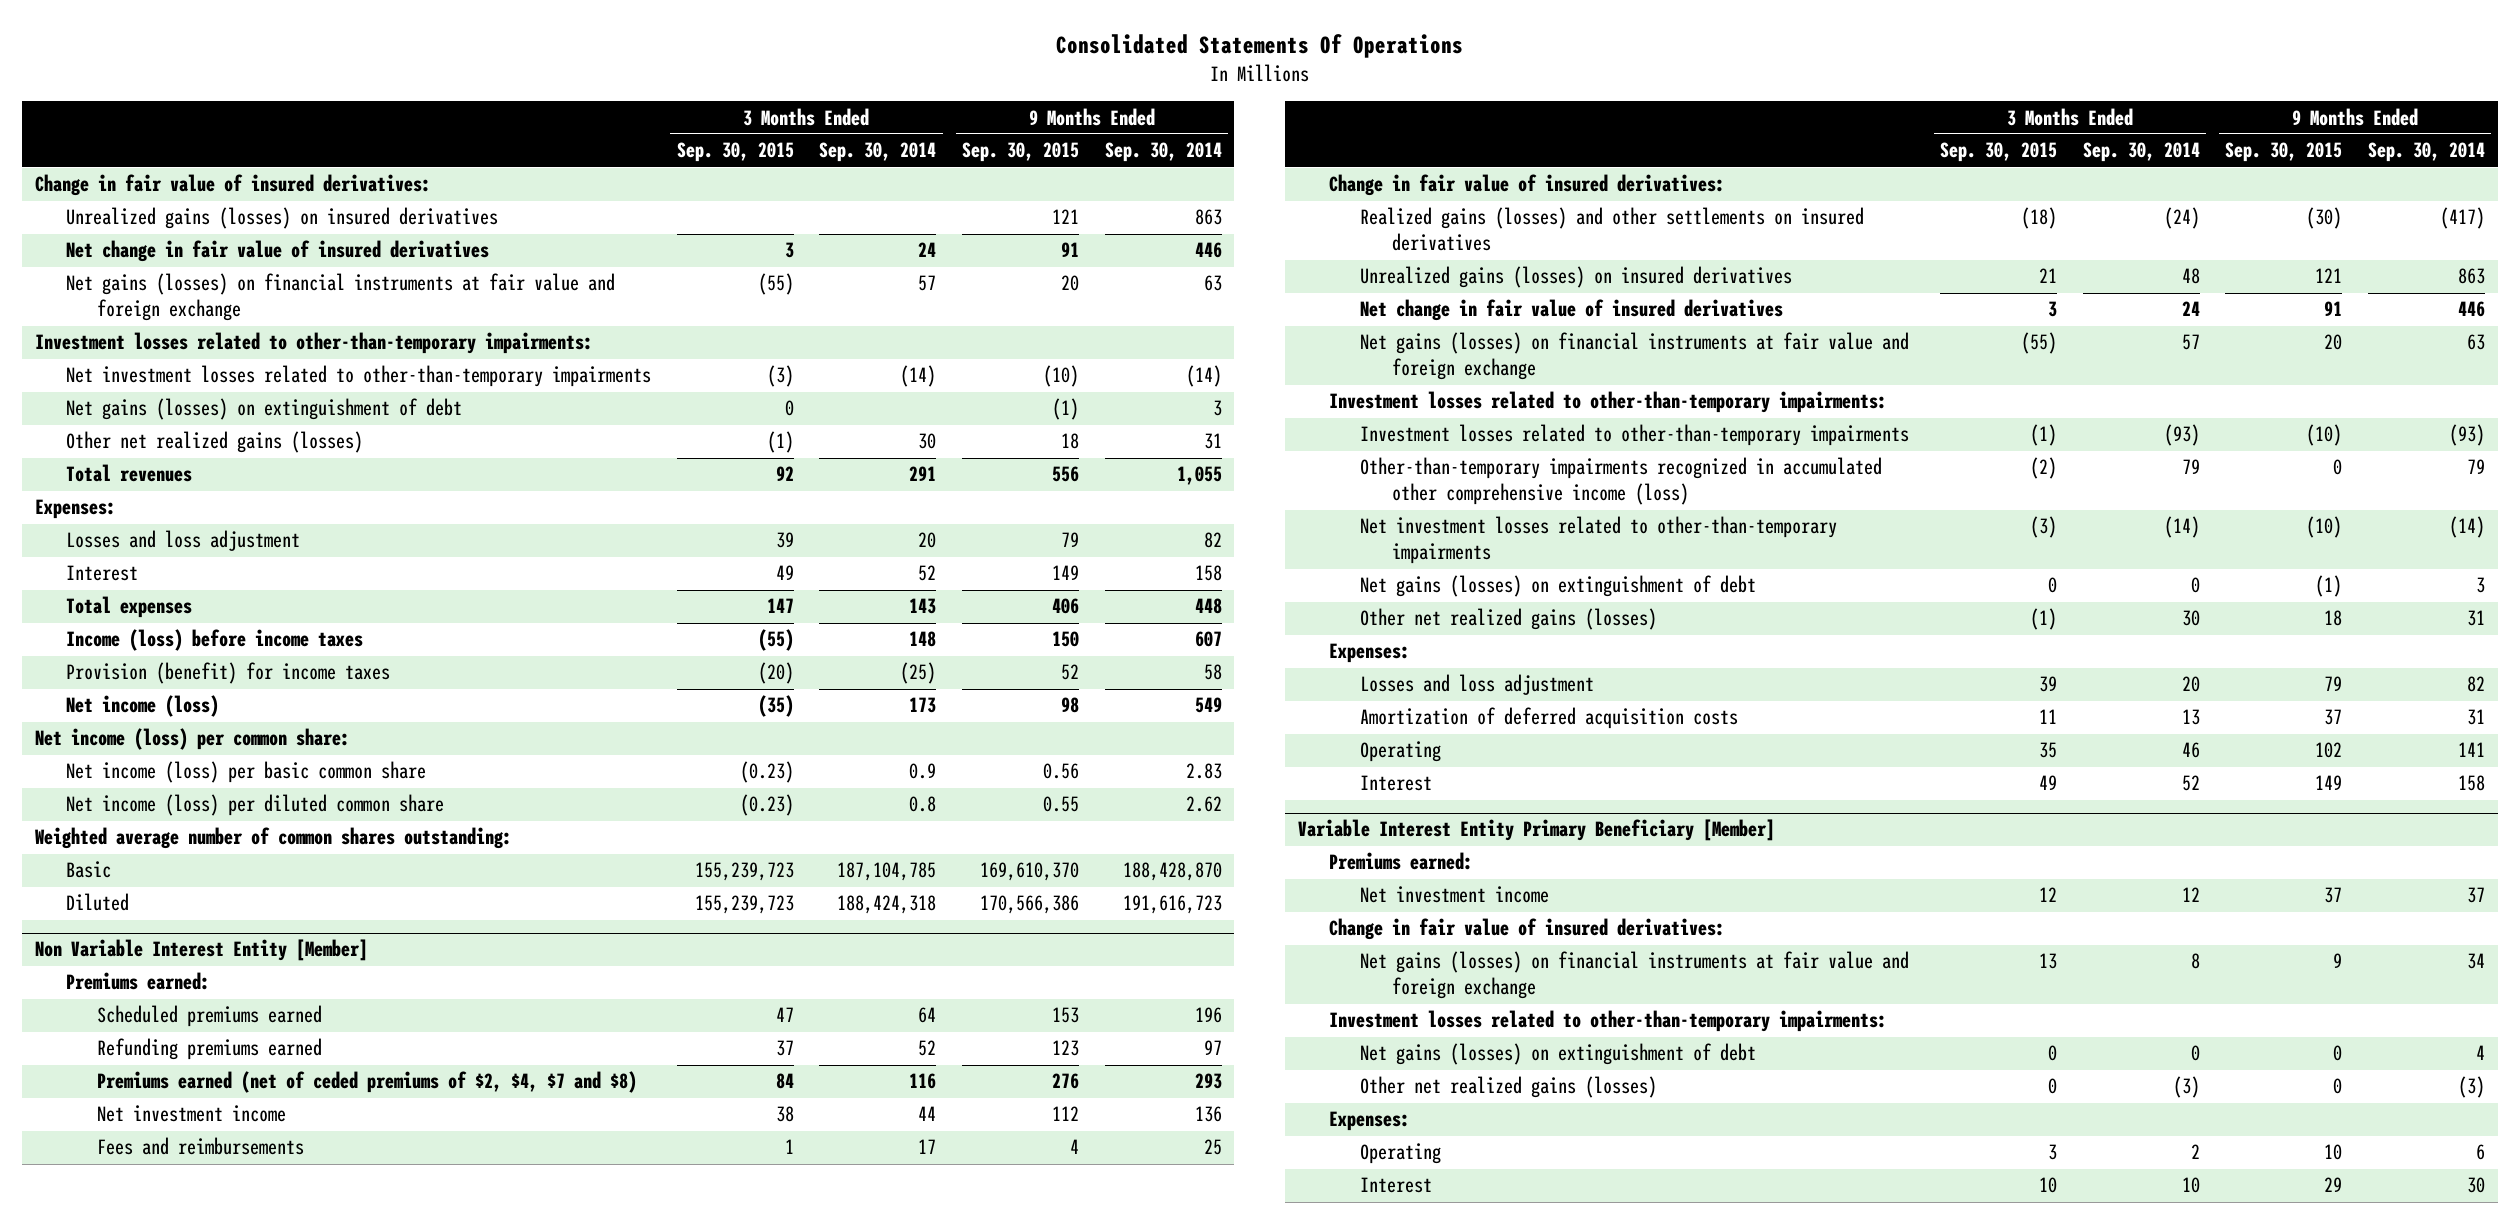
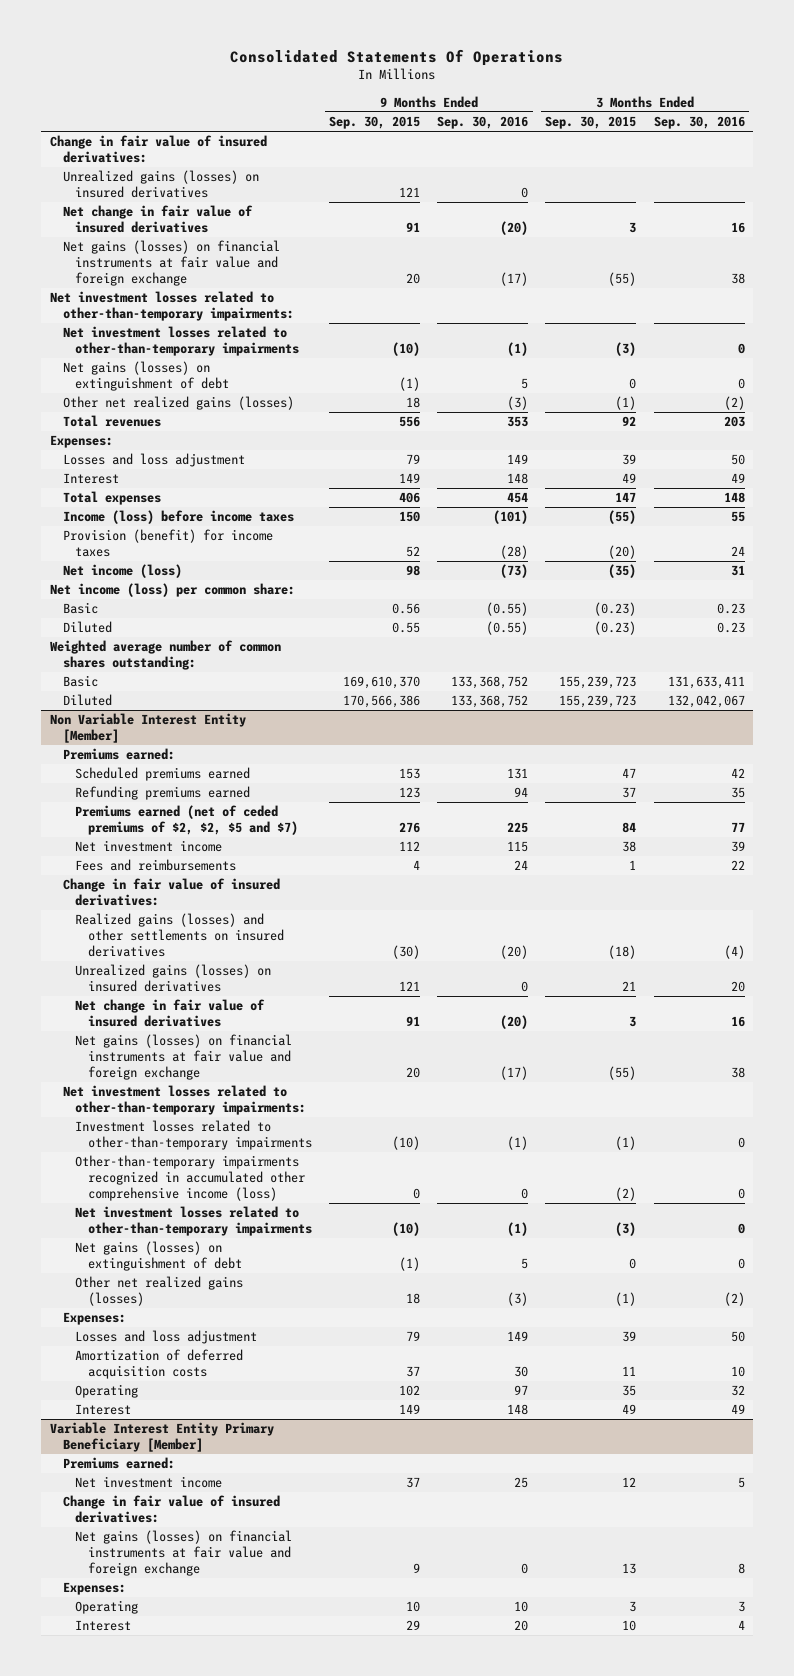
[819,142,937,163] Sep. 30, 2014 -> none
[1104,142,1222,163] Sep. 30, 2014 -> none
none -> [437,116,529,130] Sep. 30, 2016
none -> [653,116,745,130] Sep. 30, 2016
[34,332,593,355] Investment losses related to other-than-temporary impairments: -> [49,291,294,322] Net investment losses related to other-than-temporary impairments:
[65,761,426,784] Net income (loss) per basic common share -> [62,602,98,615] Basic
[65,794,444,817] Net income (loss) per diluted common share -> [62,621,112,634] Diluted
[97,1071,638,1094] Premiums earned (net of ceded premiums of $2, $4, $7 and $8) -> [75,805,298,836] Premiums earned (net of ceded premiums of $2, $2, $5 and $7)
[1329,391,1888,414] Investment losses related to other-than-temporary impairments: -> [62,1085,307,1116] Net investment losses related to other-than-temporary impairments:
[1329,1010,1888,1033] Investment losses related to other-than-temporary impairments: -> none
[1360,1043,1757,1066] Net gains (losses) on extinguishment of debt -> none
[1360,1076,1658,1099] Other net realized gains (losses) -> none

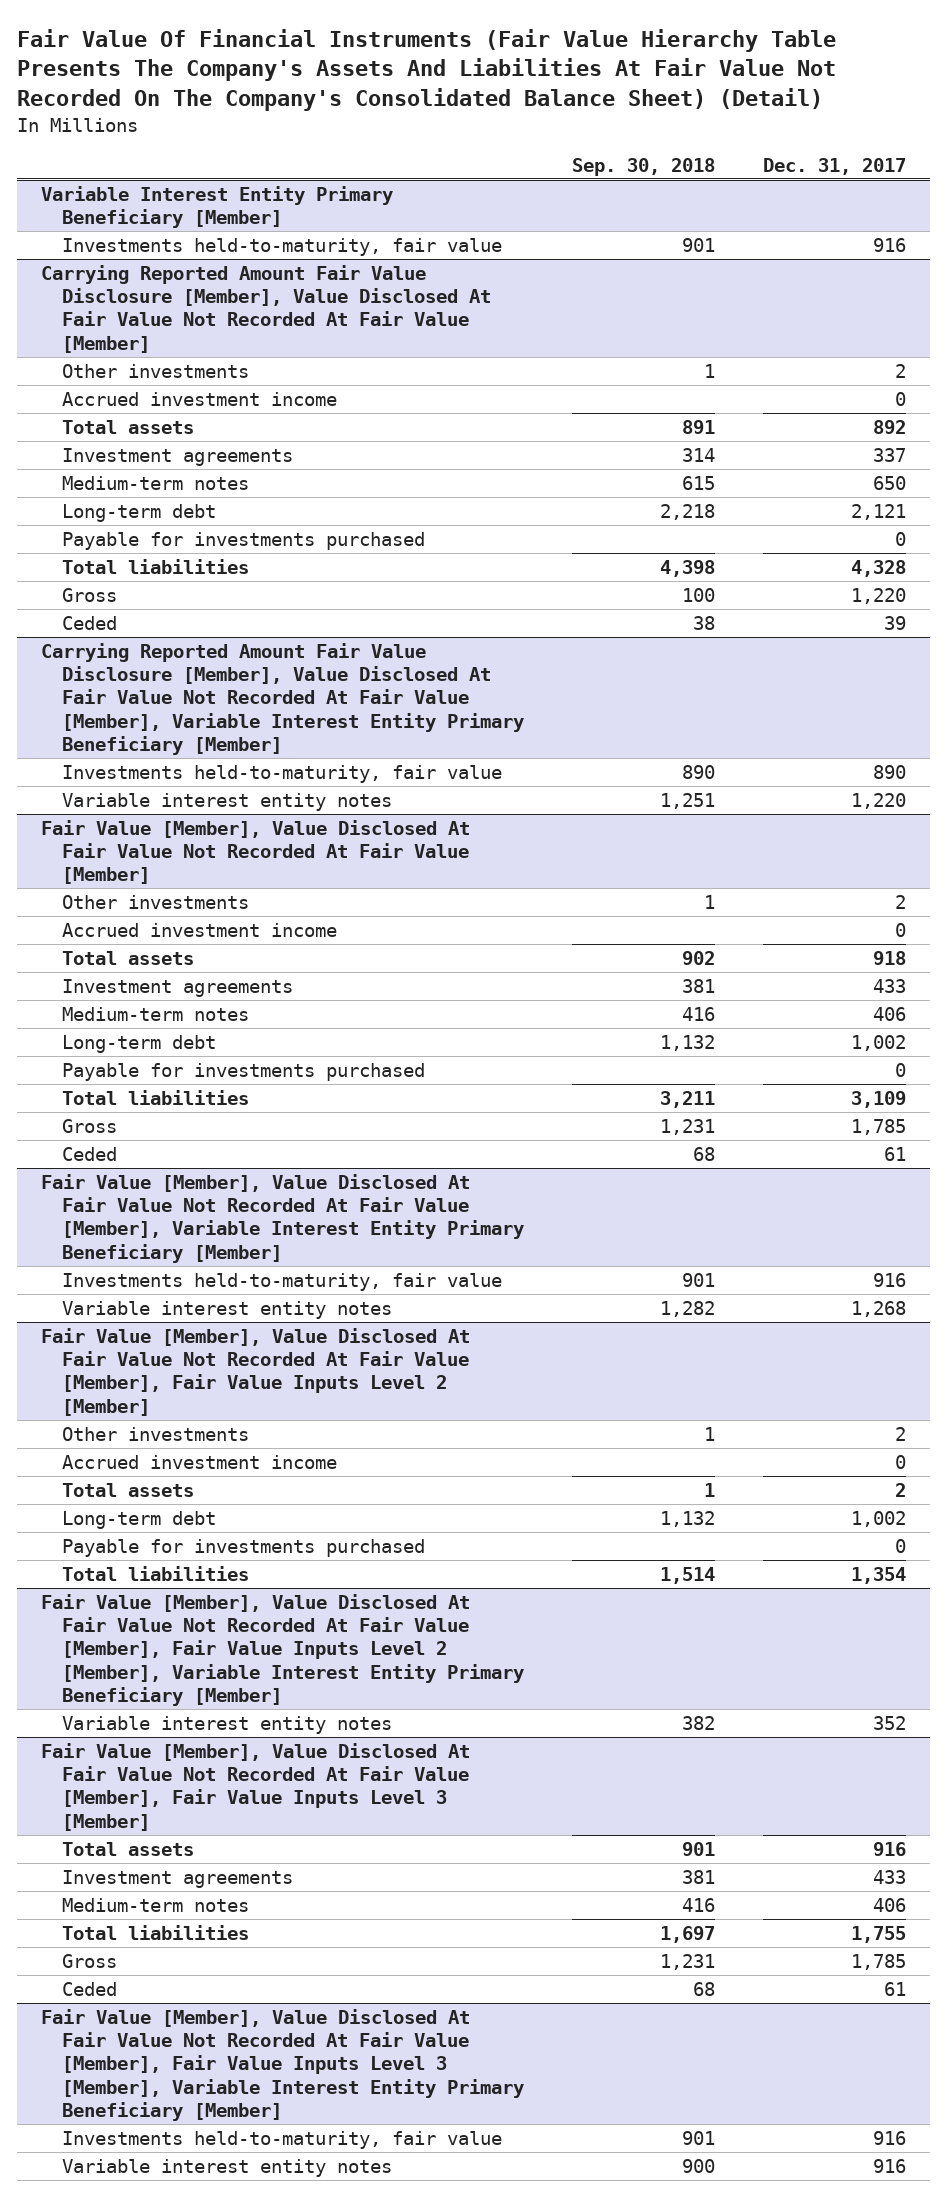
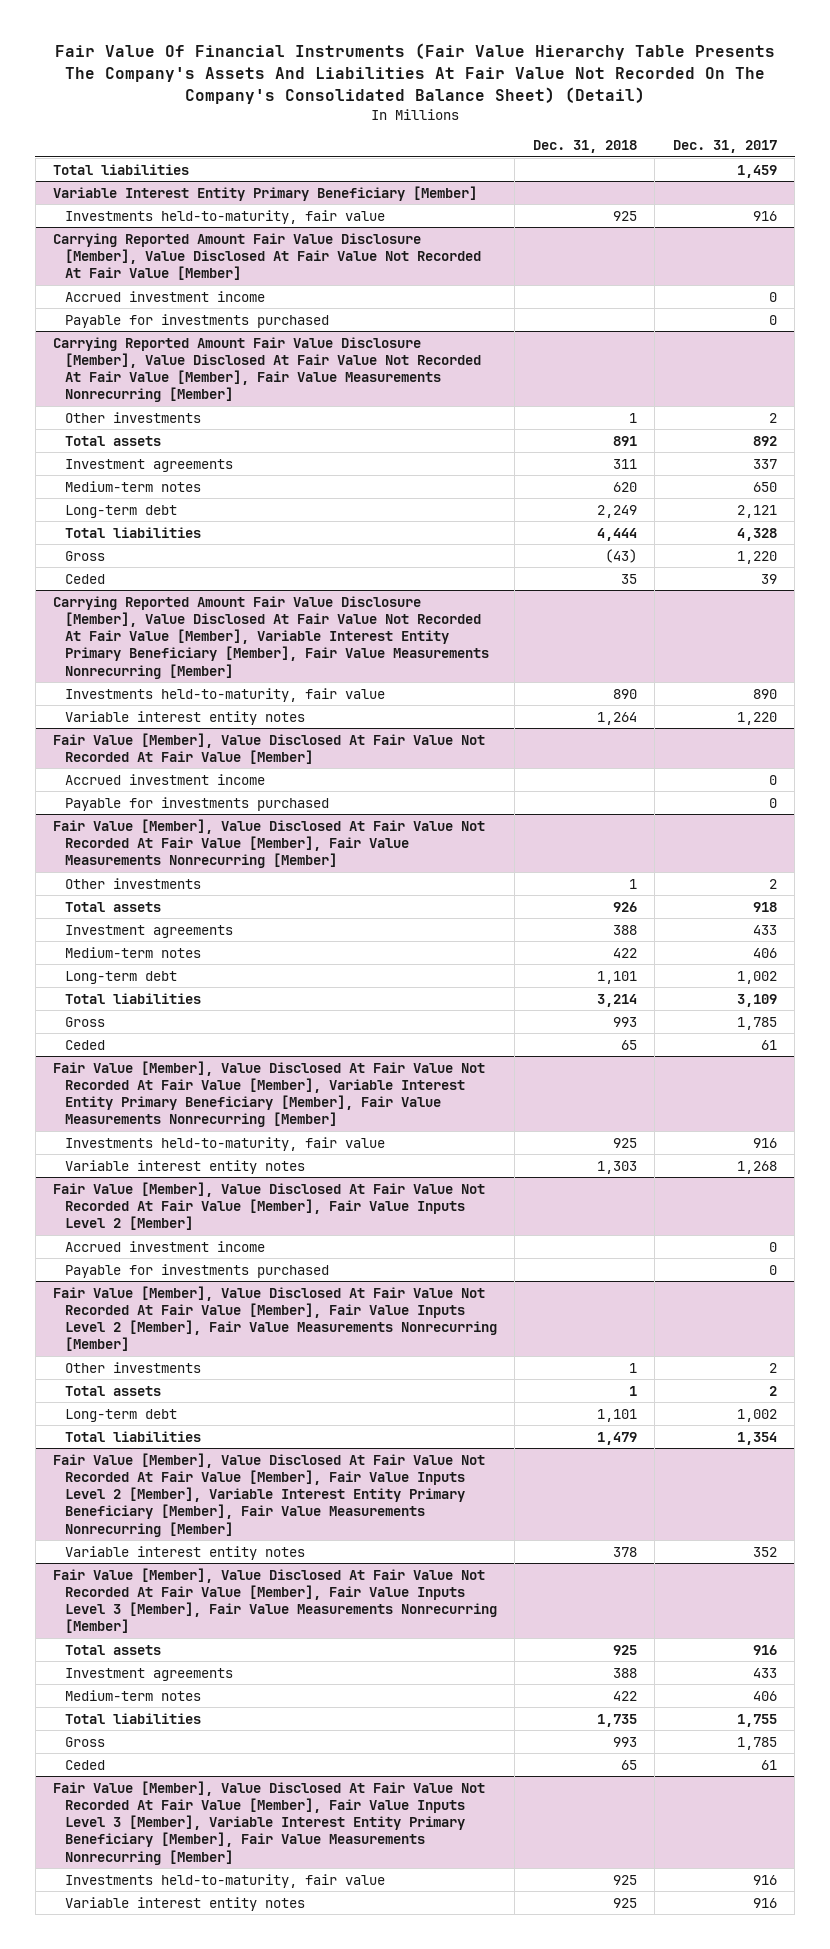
[571,157,715,176] Sep. 30, 2018 -> none
none -> [532,140,637,154] Dec. 31, 2018
none -> [53,163,190,175] Total liabilities
[61,363,249,378] Other investments -> none
[61,531,425,550] Payable for investments purchased -> [64,313,329,328] Payable for investments purchased
none -> [53,336,481,403] Carrying Reported Amount Fair Value Disclosure [Member], Value Disclosed At Fair Value Not Recorded At Fair Value [Member], Fair Value Measurements Nonrecurring [Member]
none -> [64,411,201,423] Other investments
[40,642,524,755] Carrying Reported Amount Fair Value Disclosure [Member], Value Disclosed At Fair Value Not Recorded At Fair Value [Member], Variable Interest Entity Primary Beneficiary [Member] -> [53,595,489,679] Carrying Reported Amount Fair Value Disclosure [Member], Value Disclosed At Fair Value Not Recorded At Fair Value [Member], Variable Interest Entity Primary Beneficiary [Member], Fair Value Measurements Nonrecurring [Member]
[61,894,249,909] Other investments -> none
[61,1062,425,1081] Payable for investments purchased -> [64,796,329,811] Payable for investments purchased
none -> [53,818,486,869] Fair Value [Member], Value Disclosed At Fair Value Not Recorded At Fair Value [Member], Fair Value Measurements Nonrecurring [Member]
none -> [64,877,201,889] Other investments
[40,1173,524,1263] Fair Value [Member], Value Disclosed At Fair Value Not Recorded At Fair Value [Member], Variable Interest Entity Primary Beneficiary [Member] -> [53,1060,486,1128] Fair Value [Member], Value Disclosed At Fair Value Not Recorded At Fair Value [Member], Variable Interest Entity Primary Beneficiary [Member], Fair Value Measurements Nonrecurring [Member]
[61,1426,249,1441] Other investments -> none
[61,1538,425,1557] Payable for investments purchased -> [64,1263,329,1278] Payable for investments purchased
none -> [53,1285,497,1352] Fair Value [Member], Value Disclosed At Fair Value Not Recorded At Fair Value [Member], Fair Value Inputs Level 2 [Member], Fair Value Measurements Nonrecurring [Member]
none -> [64,1361,201,1373] Other investments
[40,1593,524,1706] Fair Value [Member], Value Disclosed At Fair Value Not Recorded At Fair Value [Member], Fair Value Inputs Level 2 [Member], Variable Interest Entity Primary Beneficiary [Member] -> [53,1452,486,1537] Fair Value [Member], Value Disclosed At Fair Value Not Recorded At Fair Value [Member], Fair Value Inputs Level 2 [Member], Variable Interest Entity Primary Beneficiary [Member], Fair Value Measurements Nonrecurring [Member]
[40,1742,470,1831] Fair Value [Member], Value Disclosed At Fair Value Not Recorded At Fair Value [Member], Fair Value Inputs Level 3 [Member] -> [53,1567,497,1634] Fair Value [Member], Value Disclosed At Fair Value Not Recorded At Fair Value [Member], Fair Value Inputs Level 3 [Member], Fair Value Measurements Nonrecurring [Member]
[40,2008,524,2121] Fair Value [Member], Value Disclosed At Fair Value Not Recorded At Fair Value [Member], Fair Value Inputs Level 3 [Member], Variable Interest Entity Primary Beneficiary [Member] -> [53,1780,486,1865] Fair Value [Member], Value Disclosed At Fair Value Not Recorded At Fair Value [Member], Fair Value Inputs Level 3 [Member], Variable Interest Entity Primary Beneficiary [Member], Fair Value Measurements Nonrecurring [Member]

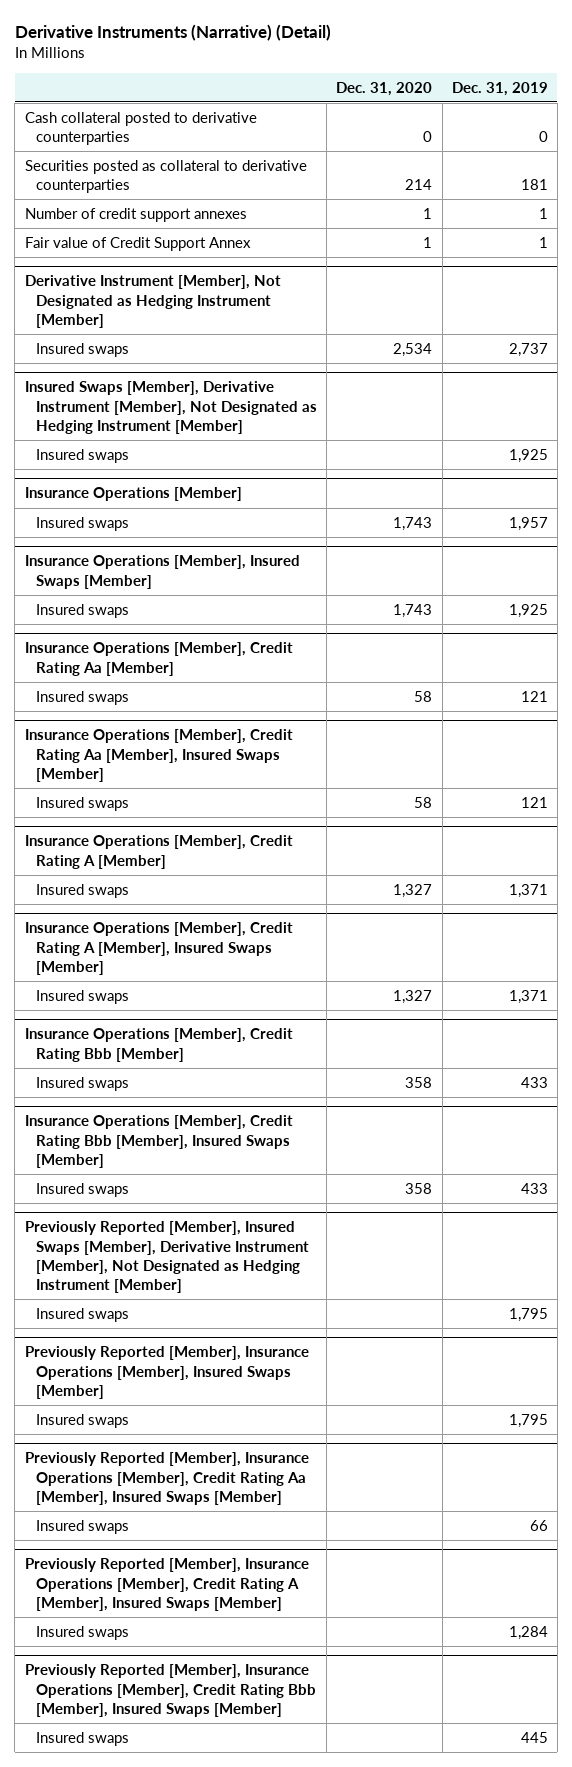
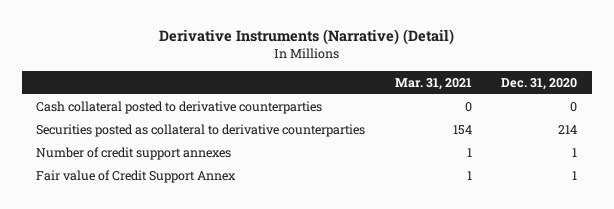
[451,81,548,96] Dec. 31, 2019 -> none
none -> [394,77,472,90] Mar. 31, 2021
[24,275,281,328] Derivative Instrument [Member], Not Designated as Hedging Instrument [Member] -> none
[36,342,130,357] Insured swaps -> none
[24,381,318,434] Insured Swaps [Member], Derivative Instrument [Member], Not Designated as Hedging Instrument [Member] -> none
[36,448,130,463] Insured swaps -> none
[24,487,242,502] Insurance Operations [Member] -> none
[36,516,130,531] Insured swaps -> none
[24,555,300,589] Insurance Operations [Member], Insured Swaps [Member] -> none
[36,603,130,618] Insured swaps -> none
[24,642,293,676] Insurance Operations [Member], Credit Rating Aa [Member] -> none
[36,690,130,705] Insured swaps -> none
[24,729,293,782] Insurance Operations [Member], Credit Rating Aa [Member], Insured Swaps [Member] -> none
[36,796,130,811] Insured swaps -> none
[24,835,293,869] Insurance Operations [Member], Credit Rating A [Member] -> none
[36,883,130,898] Insured swaps -> none
[24,922,293,975] Insurance Operations [Member], Credit Rating A [Member], Insured Swaps [Member] -> none
[36,989,130,1004] Insured swaps -> none
[24,1028,293,1062] Insurance Operations [Member], Credit Rating Bbb [Member] -> none
[36,1076,130,1091] Insured swaps -> none
[24,1115,293,1168] Insurance Operations [Member], Credit Rating Bbb [Member], Insured Swaps [Member] -> none
[36,1182,130,1197] Insured swaps -> none
[24,1221,310,1293] Previously Reported [Member], Insured Swaps [Member], Derivative Instrument [Member], Not Designated as Hedging Instrument [Member] -> none
[36,1307,130,1322] Insured swaps -> none
[24,1346,309,1399] Previously Reported [Member], Insurance Operations [Member], Insured Swaps [Member] -> none
[36,1413,130,1428] Insured swaps -> none
[24,1452,309,1505] Previously Reported [Member], Insurance Operations [Member], Credit Rating Aa [Member], Insured Swaps [Member] -> none
[36,1519,130,1534] Insured swaps -> none
[24,1558,309,1611] Previously Reported [Member], Insurance Operations [Member], Credit Rating A [Member], Insured Swaps [Member] -> none
[36,1625,130,1640] Insured swaps -> none
[24,1664,317,1717] Previously Reported [Member], Insurance Operations [Member], Credit Rating Bbb [Member], Insured Swaps [Member] -> none
[36,1731,130,1746] Insured swaps -> none

